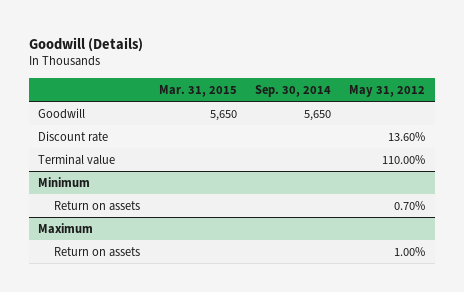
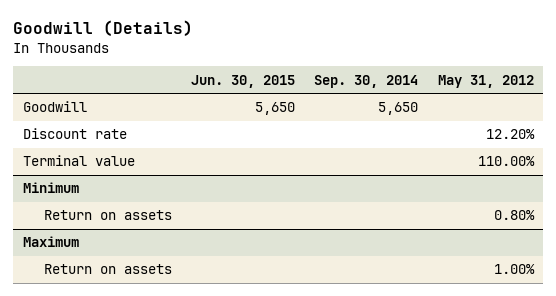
[158,84,237,97] Mar. 31, 2015 -> none
none -> [190,74,295,88] Jun. 30, 2015
[388,131,426,141] 13.60% -> [485,129,535,140] 12.20%
[394,200,426,210] 0.70% -> [493,210,535,221] 0.80%

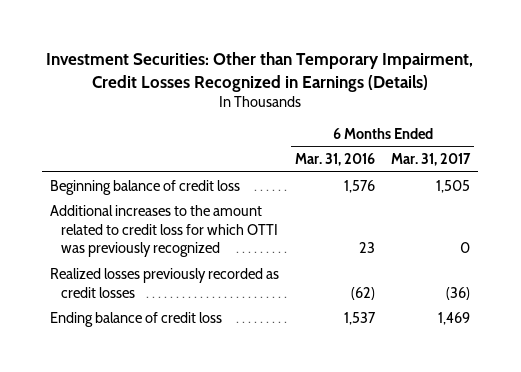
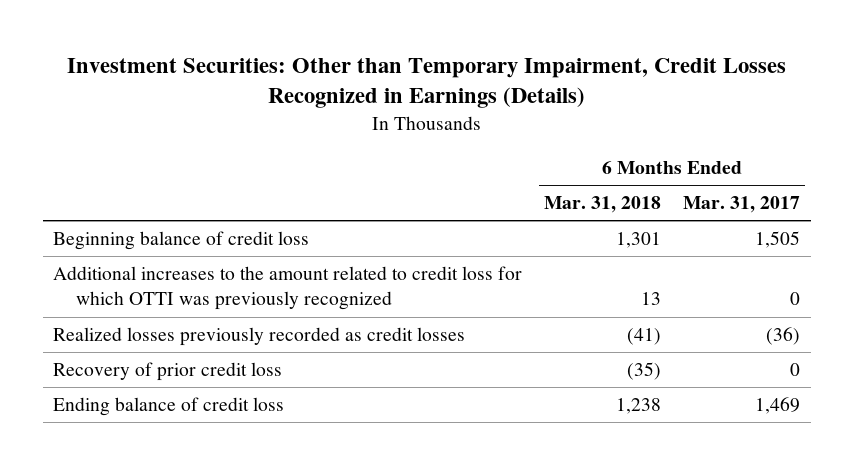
[295,153,376,167] Mar. 31, 2016 -> none
none -> [544,196,662,214] Mar. 31, 2018
none -> [53,362,283,382] Recovery of prior credit loss

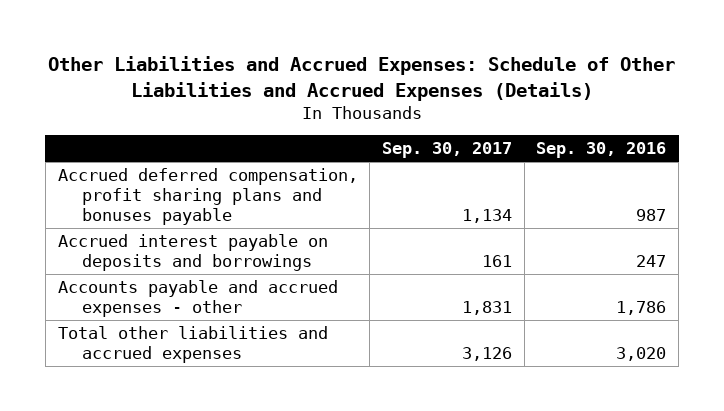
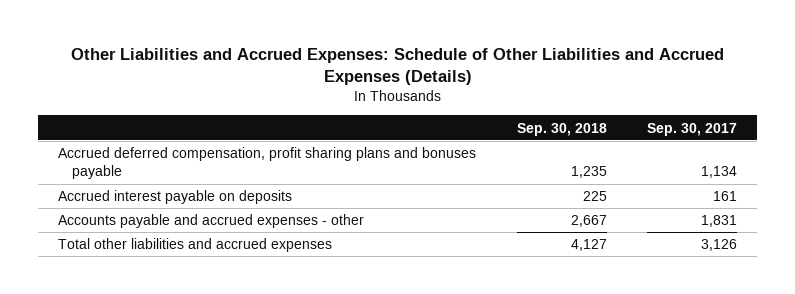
[536,142,667,159] Sep. 30, 2016 -> none
none -> [516,122,607,136] Sep. 30, 2018
[57,233,328,271] Accrued interest payable on deposits and borrowings -> [58,190,293,205] Accrued interest payable on deposits

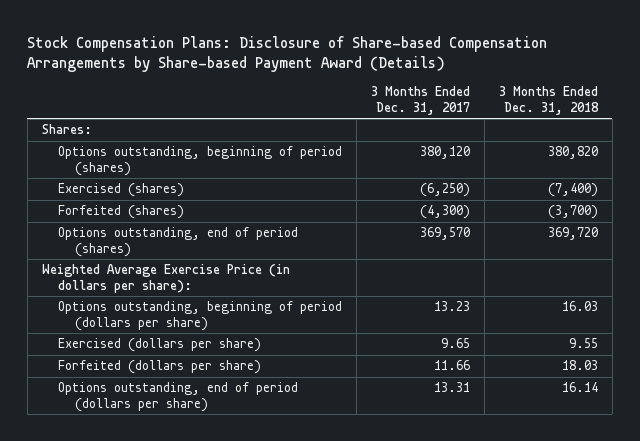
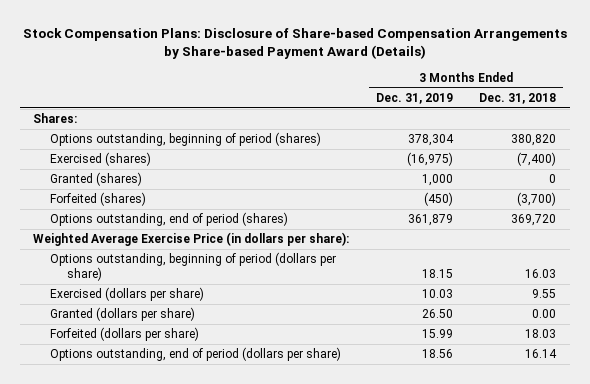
[371,86,471,115] 3 Months Ended Dec. 31, 2017 -> none
none -> [375,93,453,105] Dec. 31, 2019
none -> [50,172,143,187] Granted (shares)
none -> [50,307,196,322] Granted (dollars per share)

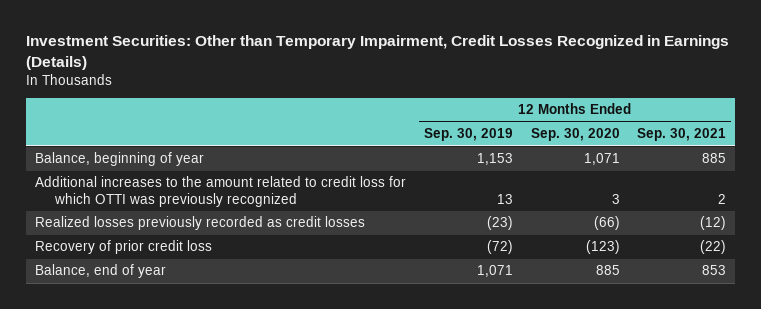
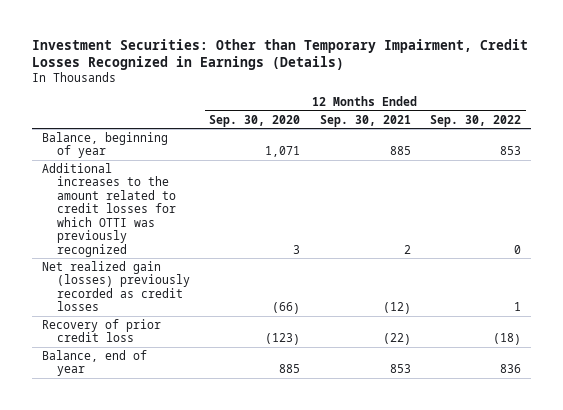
[423,128,513,142] Sep. 30, 2019 -> none
none -> [430,114,522,127] Sep. 30, 2022
[34,176,406,207] Additional increases to the amount related to credit loss for which OTTI was previously recognized -> [41,162,177,257] Additional increases to the amount related to credit losses for which OTTI was previously recognized
[34,216,365,231] Realized losses previously recorded as credit losses -> [41,260,191,312] Net realized gain (losses) previously recorded as credit losses

